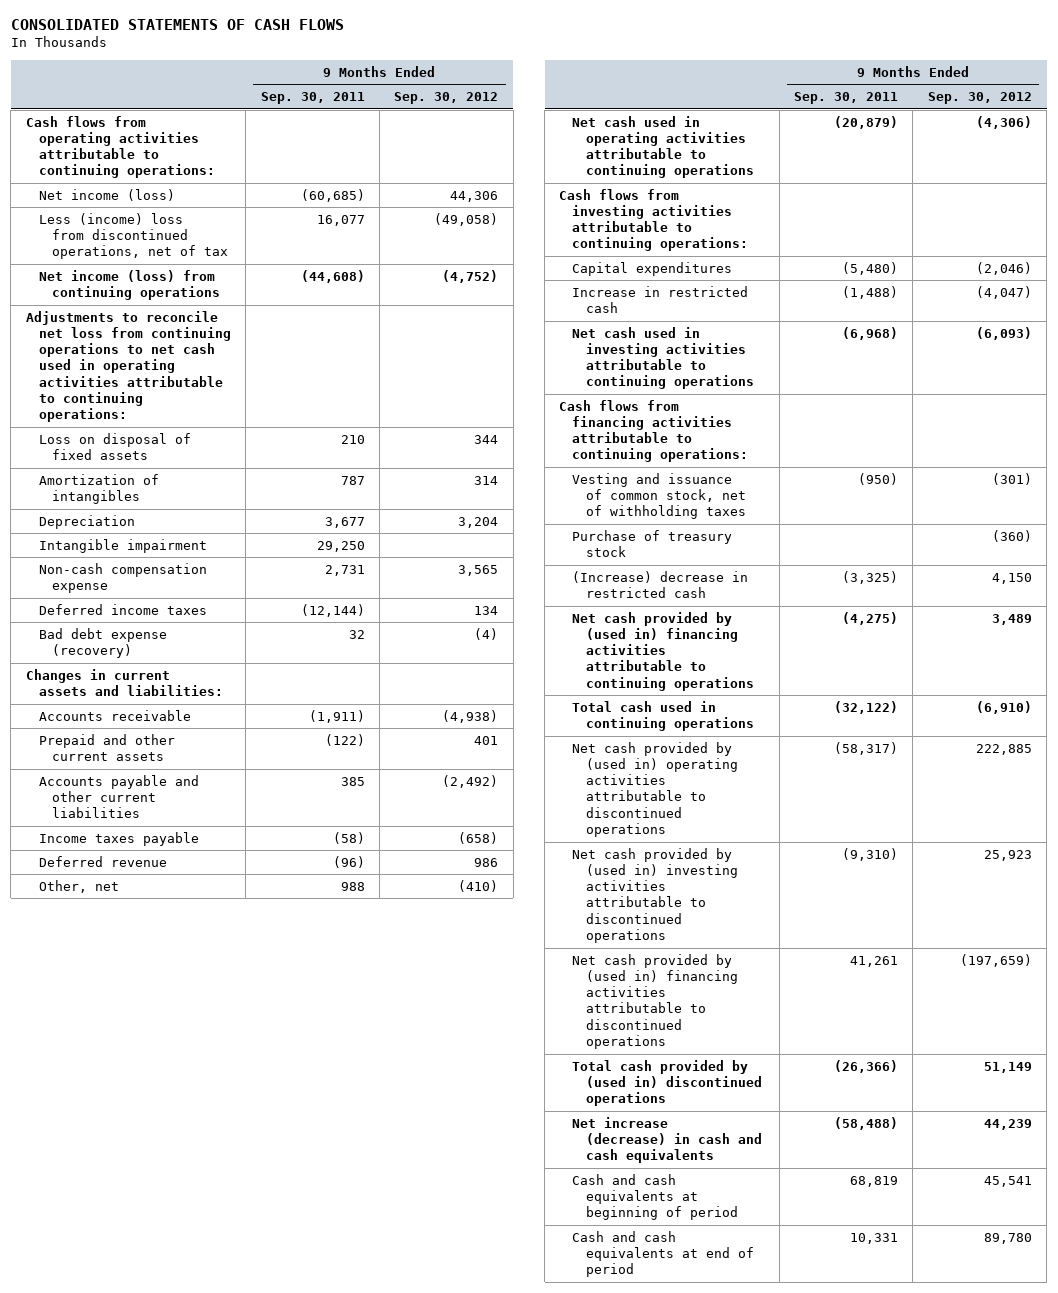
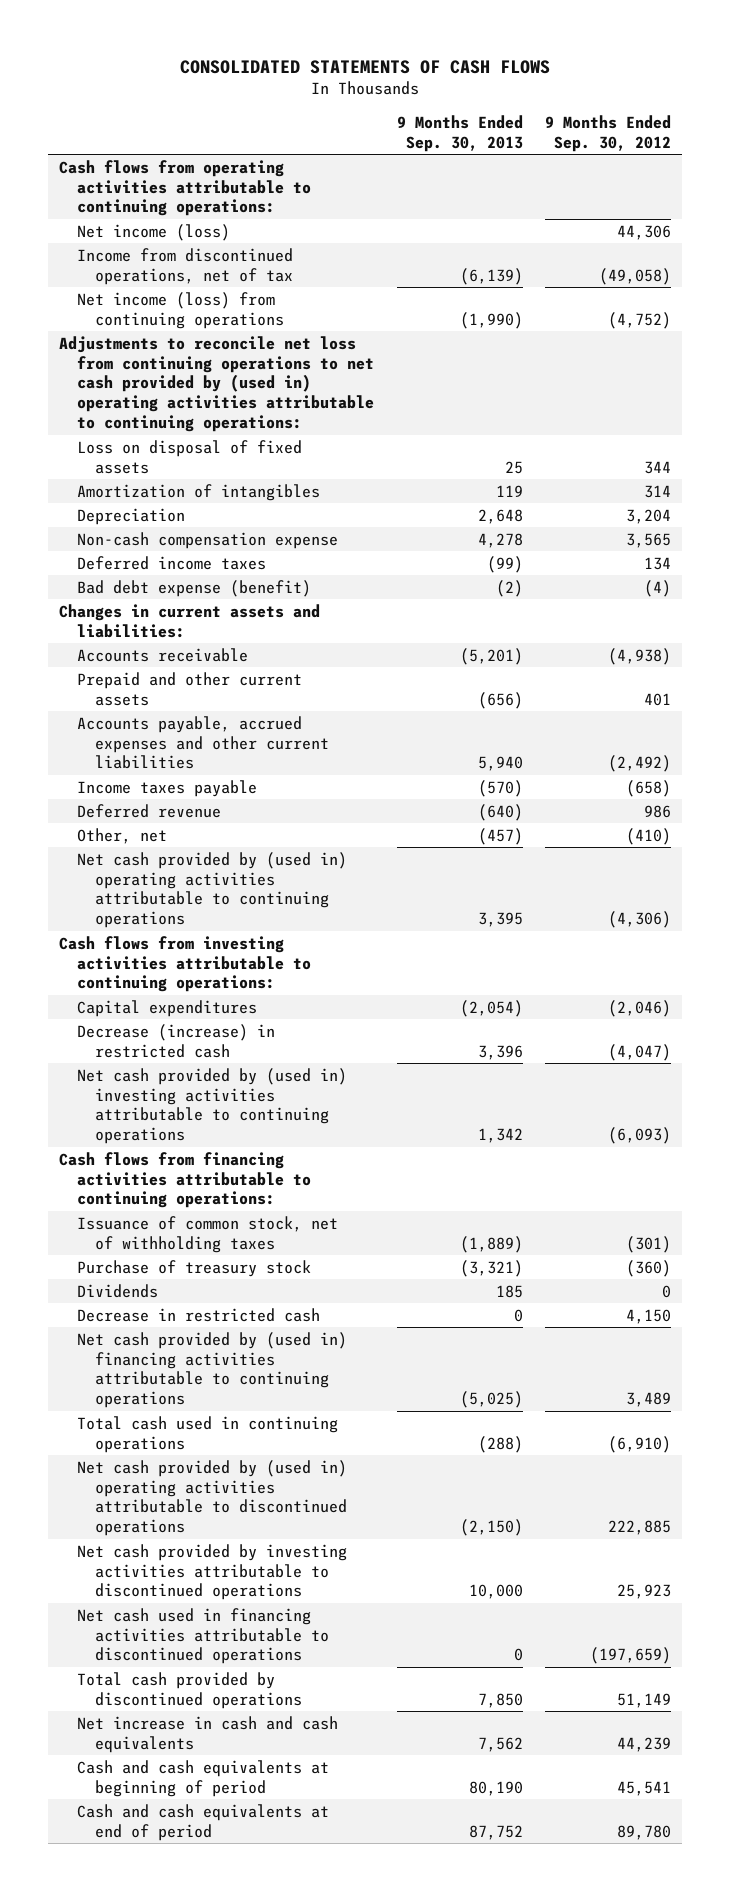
[260,91,365,104] Sep. 30, 2011 -> none
none -> [396,114,523,152] 9 Months Ended Sep. 30, 2013
[38,212,229,260] Less (income) loss from discontinued operations, net of tax -> [77,247,294,285] Income from discontinued operations, net of tax
[25,310,231,423] Adjustments to reconcile net loss from continuing operations to net cash used in operating activities attributable to continuing operations: -> [59,335,375,433] Adjustments to reconcile net loss from continuing operations to net cash provided by (used in) operating activities attributable to continuing operations:
[38,538,207,553] Intangible impairment -> none
[38,627,167,658] Bad debt expense (recovery) -> [77,579,312,597] Bad debt expense (benefit)
[38,774,199,819] Accounts payable and other current liabilities -> [77,715,330,770] Accounts payable, accrued expenses and other current liabilities
[572,115,754,179] Net cash used in operating activities attributable to continuing operations -> [77,851,348,929] Net cash provided by (used in) operating activities attributable to continuing operations
[572,285,749,313] Increase in restricted cash -> [77,1023,276,1058] Decrease (increase) in restricted cash
[572,326,754,390] Net cash used in investing activities attributable to continuing operations -> [77,1067,348,1145] Net cash provided by (used in) investing activities attributable to continuing operations
[572,472,746,520] Vesting and issuance of common stock, net of withholding taxes -> [77,1215,339,1253] Issuance of common stock, net of withholding taxes
none -> [77,1283,159,1298] Dividends
[572,570,749,598] (Increase) decrease in restricted cash -> [77,1307,321,1322] Decrease in restricted cash
[572,847,738,944] Net cash provided by (used in) investing activities attributable to discontinued operations -> [77,1543,348,1601] Net cash provided by investing activities attributable to discontinued operations
[572,953,738,1050] Net cash provided by (used in) financing activities attributable to discontinued operations -> [77,1607,330,1665] Net cash used in financing activities attributable to discontinued operations
[572,1059,762,1107] Total cash provided by (used in) discontinued operations -> [77,1671,303,1709] Total cash provided by discontinued operations
[572,1116,762,1164] Net increase (decrease) in cash and cash equivalents -> [77,1715,339,1753] Net increase in cash and cash equivalents

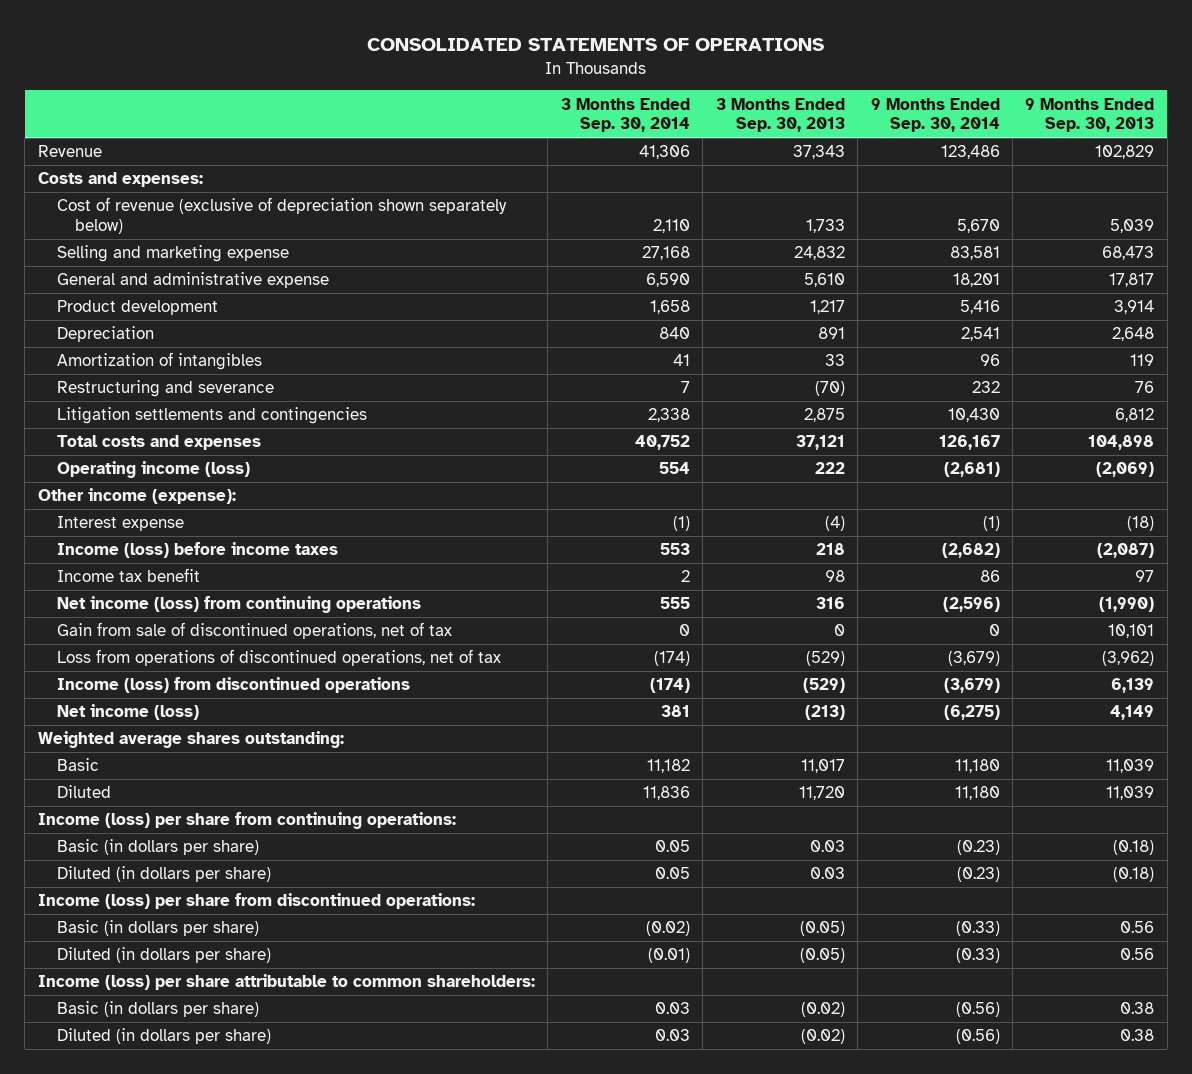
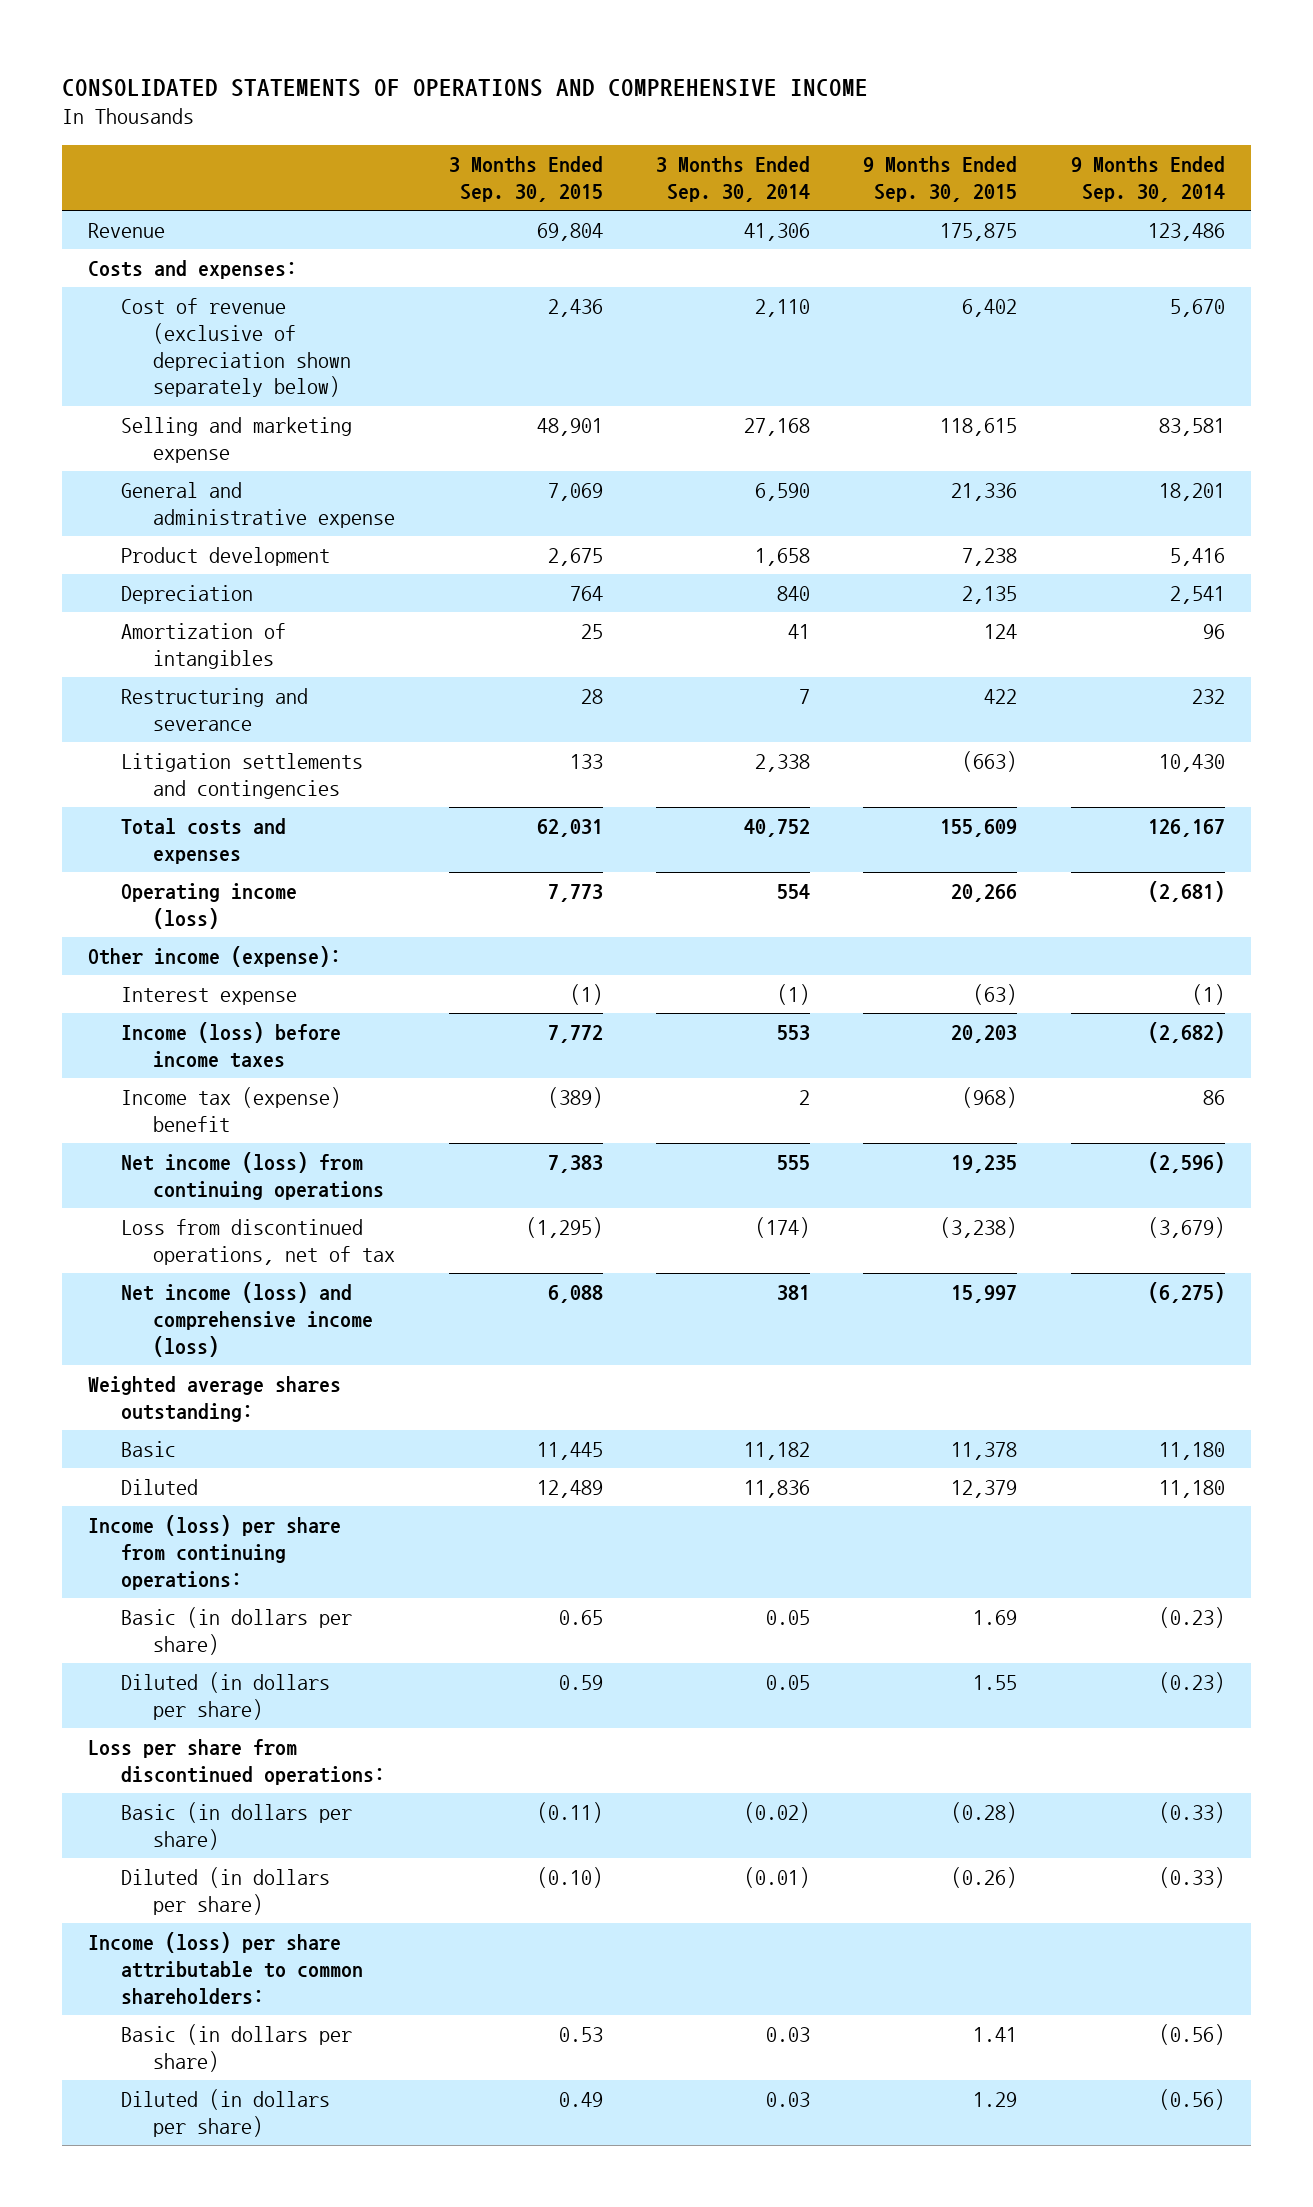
[367,37,825,51] CONSOLIDATED STATEMENTS OF OPERATIONS -> [61,78,868,97] CONSOLIDATED STATEMENTS OF OPERATIONS AND COMPREHENSIVE INCOME
[715,97,845,133] 3 Months Ended Sep. 30, 2013 -> none
[1025,97,1155,133] 9 Months Ended Sep. 30, 2013 -> none
none -> [448,155,603,202] 3 Months Ended Sep. 30, 2015
none -> [863,155,1018,202] 9 Months Ended Sep. 30, 2015
[56,568,200,583] Income tax benefit -> [120,1087,341,1132] Income tax (expense) benefit
[56,622,452,640] Gain from sale of discontinued operations, net of tax -> none
[56,677,410,694] Income (loss) from discontinued operations -> none
[56,649,501,667] Loss from operations of discontinued operations, net of tax -> [120,1219,396,1265] Loss from discontinued operations, net of tax
[56,704,199,721] Net income (loss) -> [120,1282,374,1357] Net income (loss) and comprehensive income (loss)
[37,893,475,910] Income (loss) per share from discontinued operations: -> [88,1739,385,1785] Loss per share from discontinued operations:

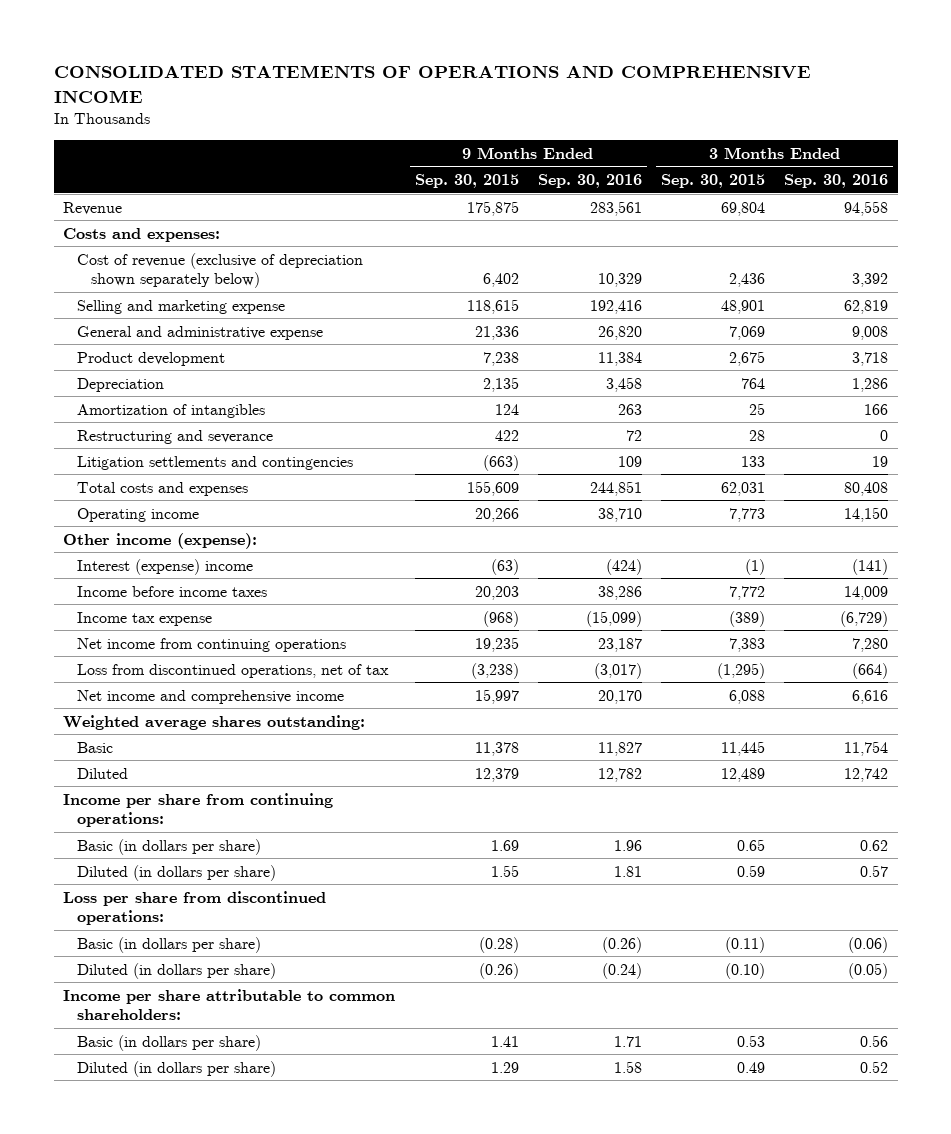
[655,155,810,202] 3 Months Ended Sep. 30, 2014 -> none
[1070,155,1225,202] 9 Months Ended Sep. 30, 2014 -> none
none -> [537,174,642,189] Sep. 30, 2016
none -> [784,174,889,189] Sep. 30, 2016
[120,883,297,929] Operating income (loss) -> [77,507,200,522] Operating income
[120,987,297,1006] Interest expense -> [77,558,254,575] Interest (expense) income
[120,1022,341,1068] Income (loss) before income taxes -> [77,585,268,597] Income before income taxes
[120,1087,341,1132] Income tax (expense) benefit -> [77,611,213,626] Income tax expense
[120,1152,385,1200] Net income (loss) from continuing operations -> [77,637,347,652] Net income from continuing operations
[120,1282,374,1357] Net income (loss) and comprehensive income (loss) -> [77,689,345,704] Net income and comprehensive income
[88,1515,342,1590] Income (loss) per share from continuing operations: -> [63,792,334,827] Income per share from continuing operations:
[88,1932,363,2004] Income (loss) per share attributable to common shareholders: -> [63,988,396,1020] Income per share attributable to common shareholders:

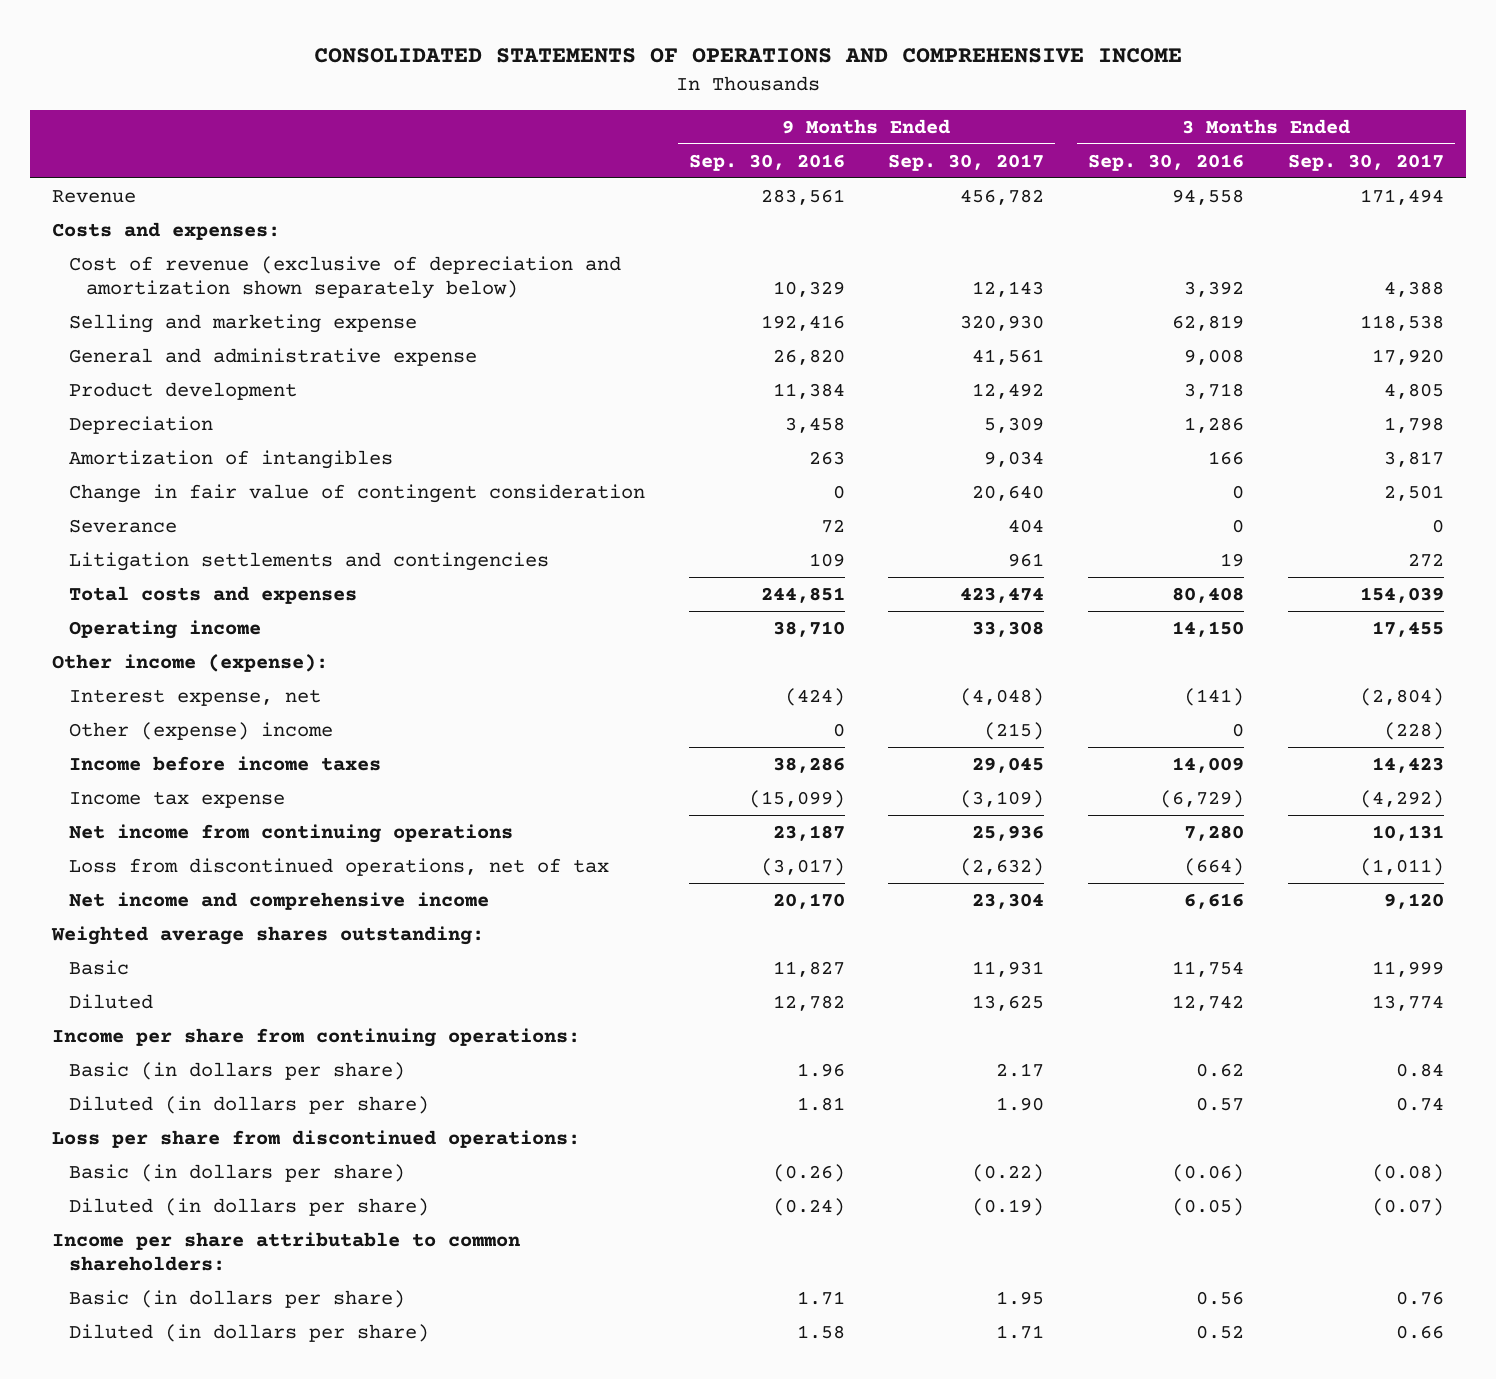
[414,174,519,189] Sep. 30, 2015 -> none
[660,174,765,189] Sep. 30, 2015 -> none
none -> [888,153,1045,171] Sep. 30, 2017
none -> [1287,153,1444,171] Sep. 30, 2017
[77,252,364,288] Cost of revenue (exclusive of depreciation shown separately below) -> [68,255,621,300] Cost of revenue (exclusive of depreciation and amortization shown separately below)
[77,429,274,444] Restructuring and severance -> none
none -> [68,483,645,503] Change in fair value of contingent consideration
none -> [68,518,177,533] Severance
[77,558,254,575] Interest (expense) income -> [68,688,321,706] Interest expense, net
none -> [68,721,333,740] Other (expense) income

